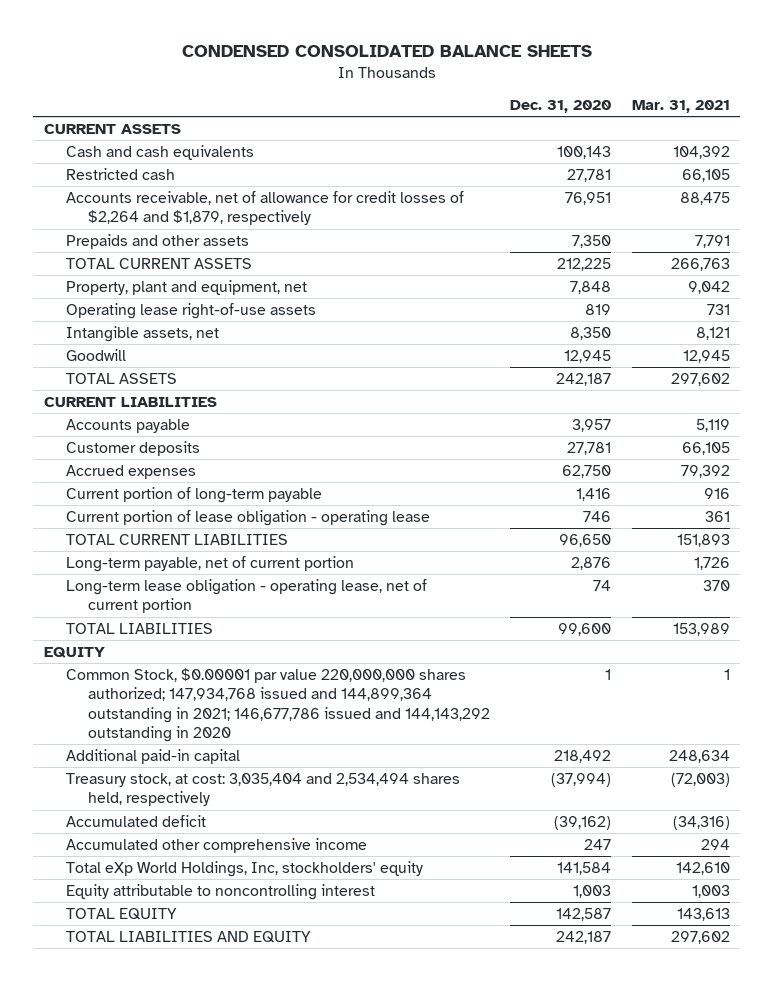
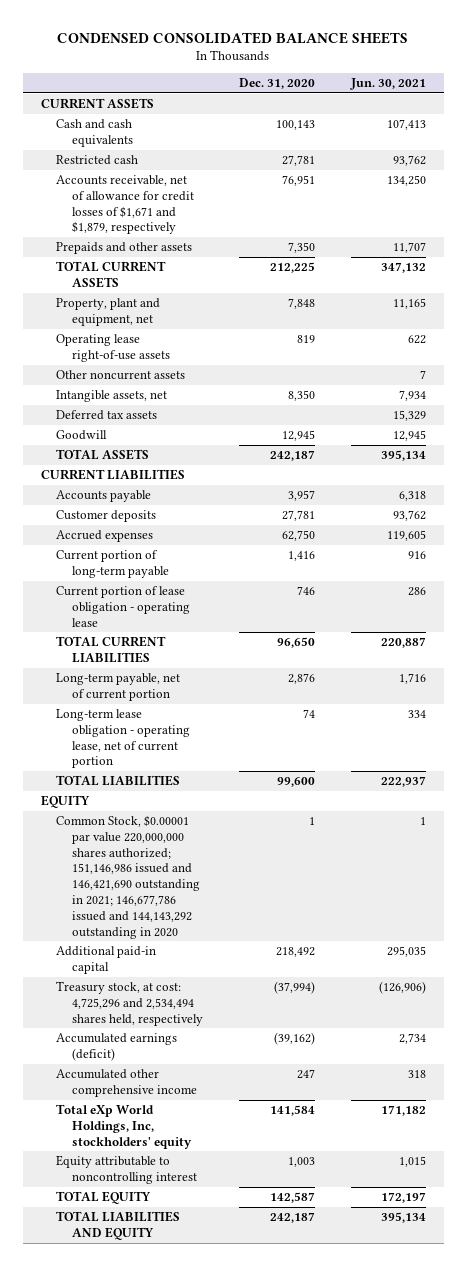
[631,99,730,113] Mar. 31, 2021 -> none
none -> [349,78,426,91] Jun. 30, 2021
[65,190,464,226] Accounts receivable, net of allowance for credit losses of $2,264 and $1,879, respectively -> [56,175,194,235] Accounts receivable, net of allowance for credit losses of $1,671 and $1,879, respectively
none -> [56,370,186,381] Other noncurrent assets
none -> [56,410,158,421] Deferred tax assets
[65,667,490,742] Common Stock, $0.00001 par value 220,000,000 shares authorized; 147,934,768 issued and 144,899,364 outstanding in 2021; 146,677,786 issued and 144,143,292 outstanding in 2020 -> [56,815,200,939] Common Stock, $0.00001 par value 220,000,000 shares authorized; 151,146,986 issued and 146,421,690 outstanding in 2021; 146,677,786 issued and 144,143,292 outstanding in 2020
[65,772,460,807] Treasury stock, at cost: 3,035,404 and 2,534,494 shares held, respectively -> [56,981,203,1026] Treasury stock, at cost: 4,725,296 and 2,534,494 shares held, respectively
[65,814,206,827] Accumulated deficit -> [56,1033,178,1061] Accumulated earnings (deficit)

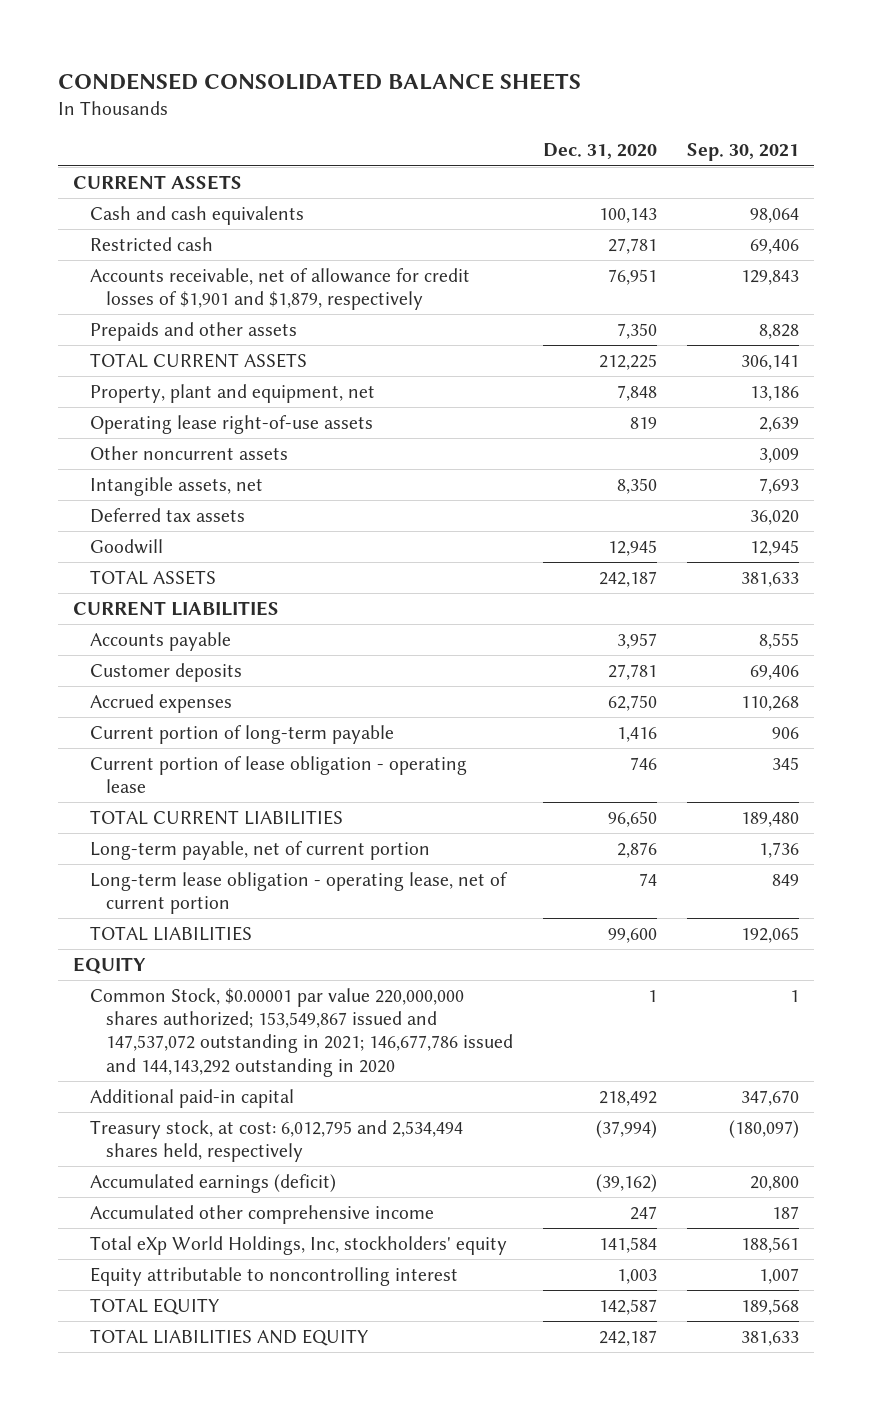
[349,78,426,91] Jun. 30, 2021 -> none
none -> [687,143,800,162] Sep. 30, 2021
[56,175,194,235] Accounts receivable, net of allowance for credit losses of $1,671 and $1,879, respectively -> [89,267,470,311] Accounts receivable, net of allowance for credit losses of $1,901 and $1,879, respectively
[56,815,200,939] Common Stock, $0.00001 par value 220,000,000 shares authorized; 151,146,986 issued and 146,421,690 outstanding in 2021; 146,677,786 issued and 144,143,292 outstanding in 2020 -> [89,987,513,1077] Common Stock, $0.00001 par value 220,000,000 shares authorized; 153,549,867 issued and 147,537,072 outstanding in 2021; 146,677,786 issued and 144,143,292 outstanding in 2020
[56,981,203,1026] Treasury stock, at cost: 4,725,296 and 2,534,494 shares held, respectively -> [89,1119,463,1163] Treasury stock, at cost: 6,012,795 and 2,534,494 shares held, respectively

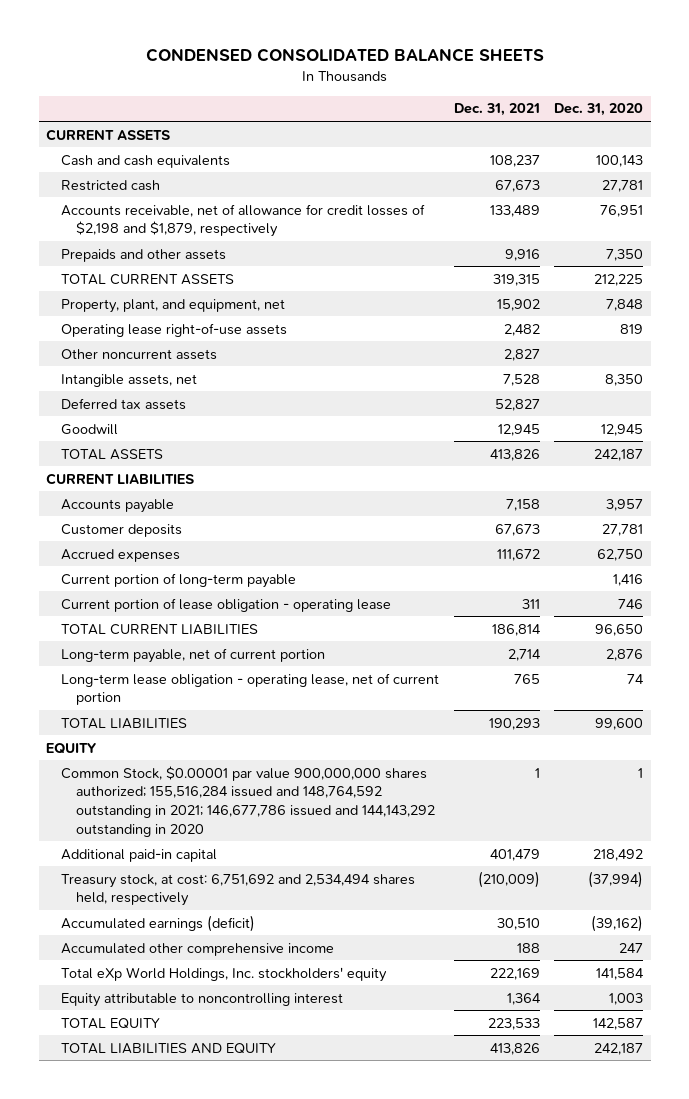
[687,143,800,162] Sep. 30, 2021 -> none
none -> [453,103,540,117] Dec. 31, 2021
[89,267,470,311] Accounts receivable, net of allowance for credit losses of $1,901 and $1,879, respectively -> [60,203,425,238] Accounts receivable, net of allowance for credit losses of $2,198 and $1,879, respectively
[89,383,375,403] Property, plant and equipment, net -> [60,298,285,313] Property, plant, and equipment, net
[89,987,513,1077] Common Stock, $0.00001 par value 220,000,000 shares authorized; 153,549,867 issued and 147,537,072 outstanding in 2021; 146,677,786 issued and 144,143,292 outstanding in 2020 -> [60,765,435,837] Common Stock, $0.00001 par value 900,000,000 shares authorized; 155,516,284 issued and 148,764,592 outstanding in 2021; 146,677,786 issued and 144,143,292 outstanding in 2020
[89,1119,463,1163] Treasury stock, at cost: 6,012,795 and 2,534,494 shares held, respectively -> [60,873,415,907] Treasury stock, at cost: 6,751,692 and 2,534,494 shares held, respectively
[89,1235,507,1255] Total eXp World Holdings, Inc, stockholders' equity -> [60,966,387,982] Total eXp World Holdings, Inc. stockholders' equity

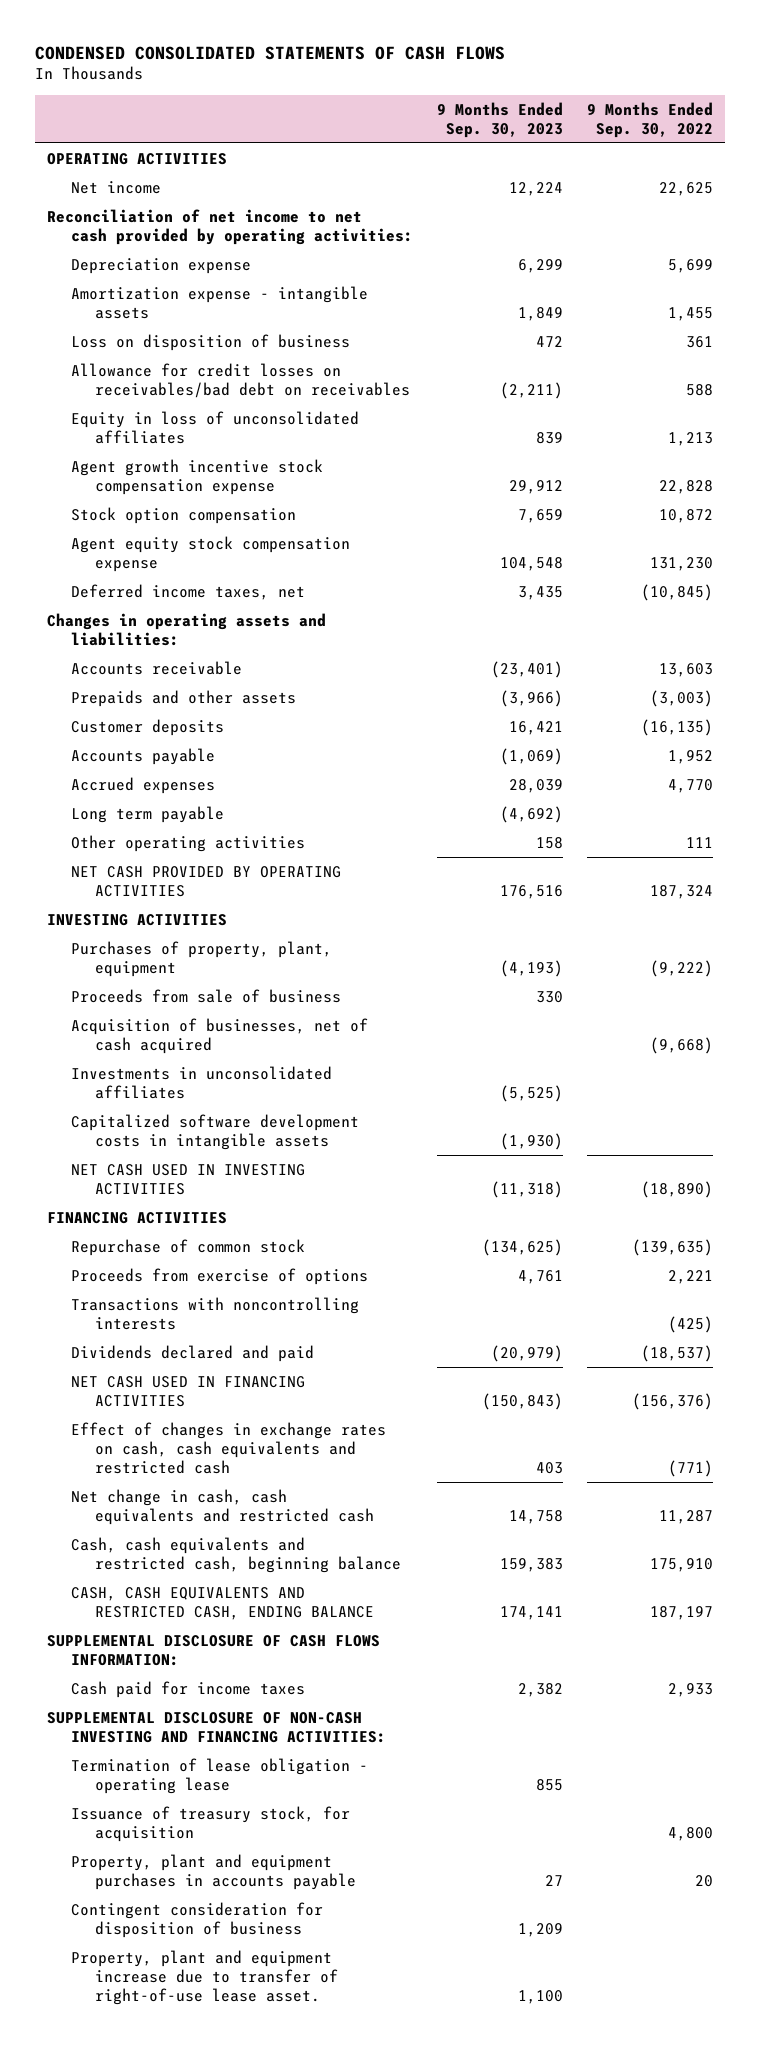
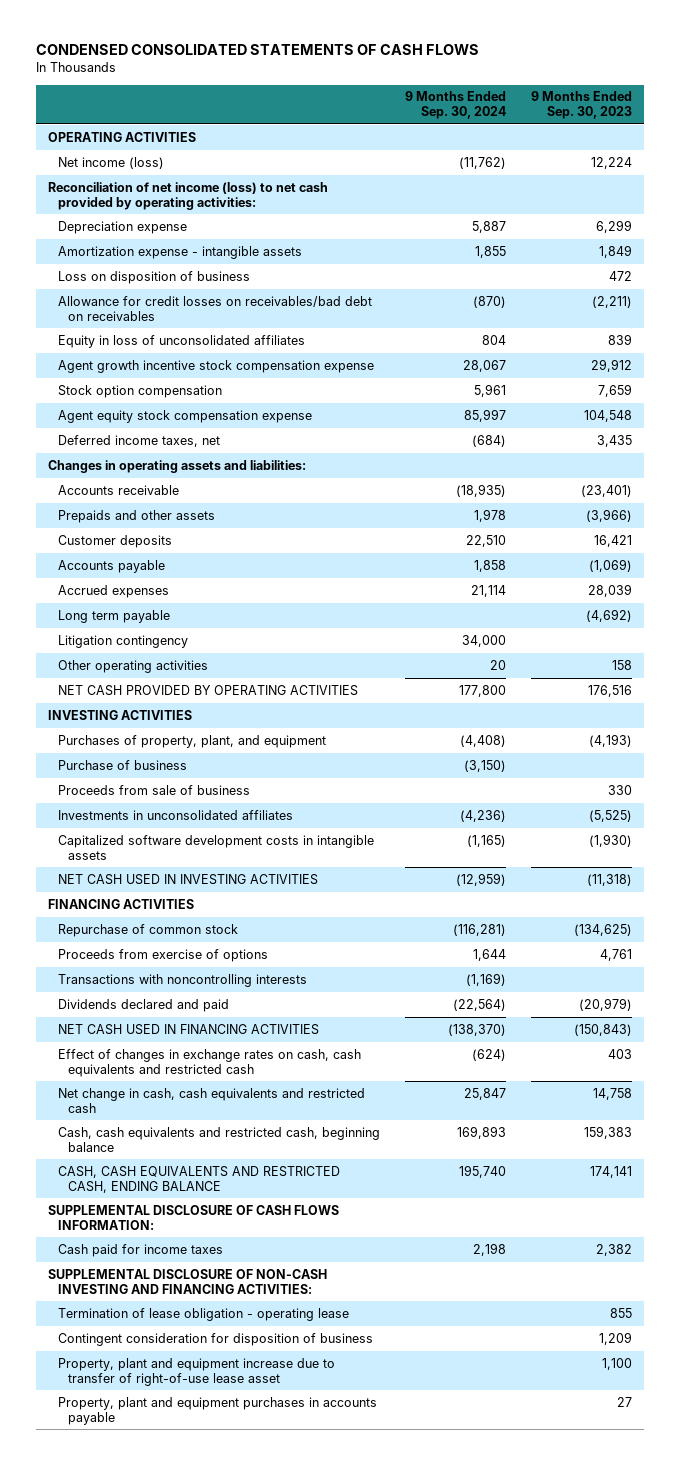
[587,101,714,138] 9 Months Ended Sep. 30, 2022 -> none
none -> [405,91,507,120] 9 Months Ended Sep. 30, 2024
[71,180,162,194] Net income -> [58,156,165,169] Net income (loss)
[46,208,414,245] Reconciliation of net income to net cash provided by operating activities: -> [48,181,329,210] Reconciliation of net income (loss) to net cash provided by operating activities:
none -> [58,634,189,648] Litigation contingency
[71,940,333,977] Purchases of property, plant, equipment -> [58,734,327,748] Purchases of property, plant, and equipment
none -> [58,759,188,770] Purchase of business
[71,1017,369,1054] Acquisition of businesses, net of cash acquired -> none
[71,1805,351,1842] Issuance of treasury stock, for acquisition -> none
[71,1949,339,2005] Property, plant and equipment increase due to transfer of right-of-use lease asset. -> [58,1357,336,1386] Property, plant and equipment increase due to transfer of right-of-use lease asset
[71,1853,357,1890] Property, plant and equipment purchases in accounts payable -> [58,1396,378,1425] Property, plant and equipment purchases in accounts payable

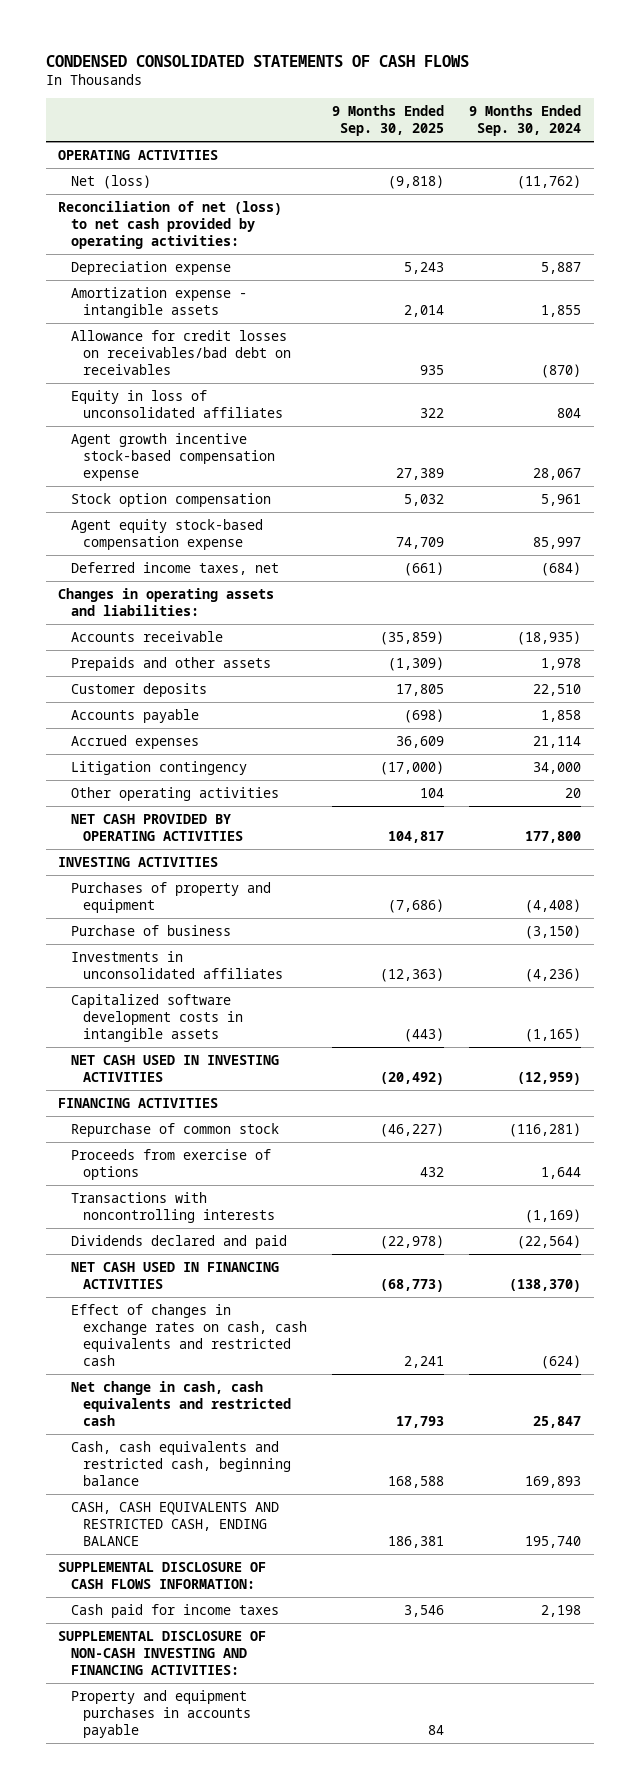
[530,91,632,120] 9 Months Ended Sep. 30, 2023 -> none
none -> [332,104,445,137] 9 Months Ended Sep. 30, 2025
[58,156,165,169] Net income (loss) -> [70,174,151,189] Net (loss)
[48,181,329,210] Reconciliation of net income (loss) to net cash provided by operating activities: -> [58,200,283,250] Reconciliation of net (loss) to net cash provided by operating activities:
[58,270,251,284] Loss on disposition of business -> none
[58,359,375,373] Agent growth incentive stock compensation expense -> [70,432,276,482] Agent growth incentive stock-based compensation expense
[58,409,313,423] Agent equity stock compensation expense -> [70,518,263,550] Agent equity stock-based compensation expense
[58,609,171,623] Long term payable -> none
[58,734,327,748] Purchases of property, plant, and equipment -> [70,881,271,913] Purchases of property and equipment
[58,784,251,795] Proceeds from sale of business -> none
[58,1307,350,1321] Termination of lease obligation - operating lease -> none
[58,1332,374,1346] Contingent consideration for disposition of business -> none
[58,1357,336,1386] Property, plant and equipment increase due to transfer of right-of-use lease asset -> none
[58,1396,378,1425] Property, plant and equipment purchases in accounts payable -> [70,1689,252,1739] Property and equipment purchases in accounts payable

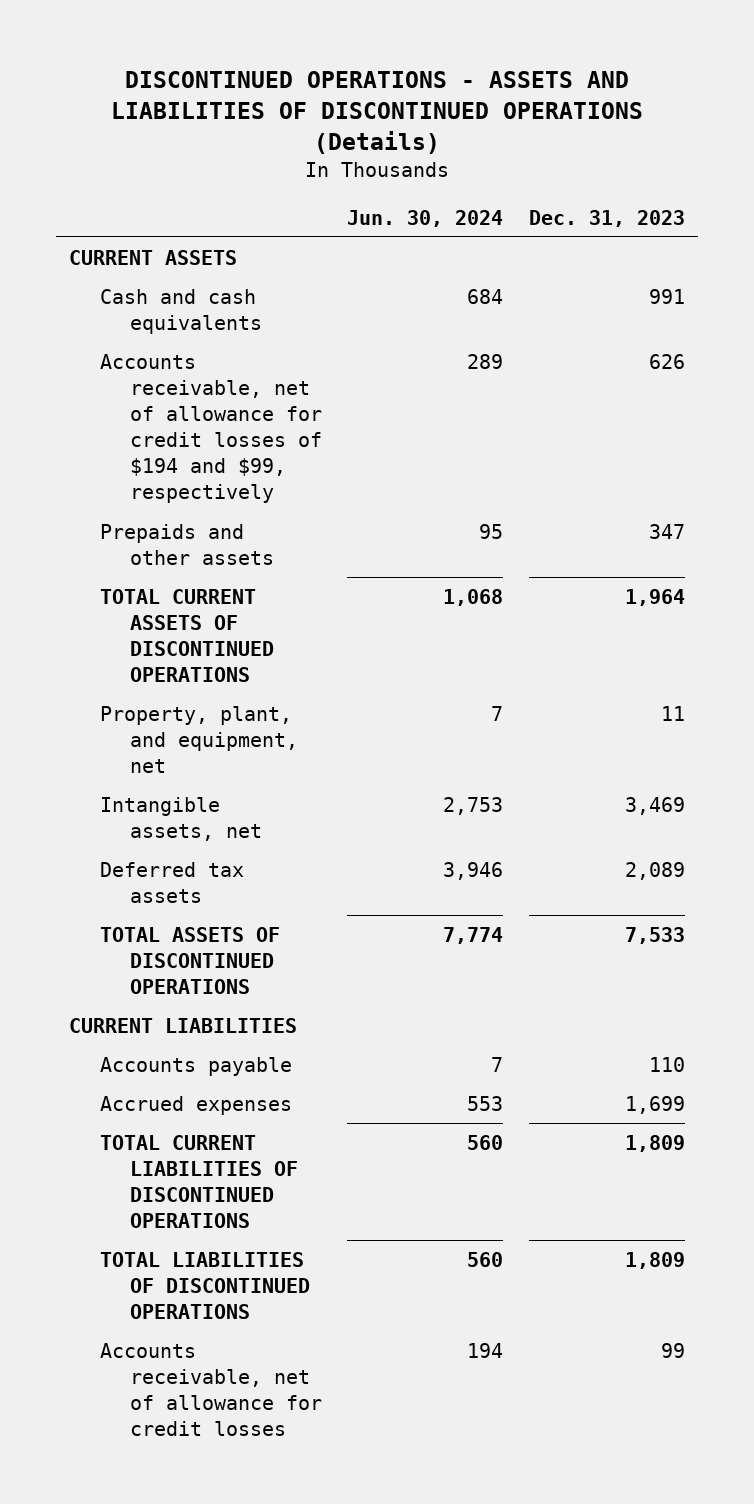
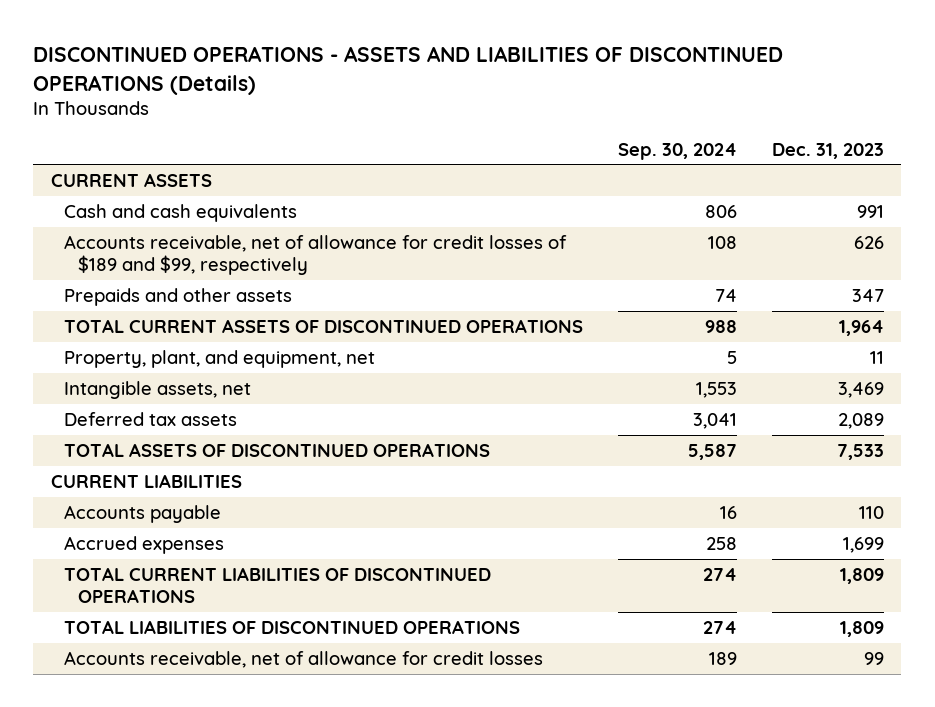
[347,209,504,227] Jun. 30, 2024 -> none
none -> [618,142,738,160] Sep. 30, 2024
[99,353,322,504] Accounts receivable, net of allowance for credit losses of $194 and $99, respectively -> [64,234,568,276] Accounts receivable, net of allowance for credit losses of $189 and $99, respectively

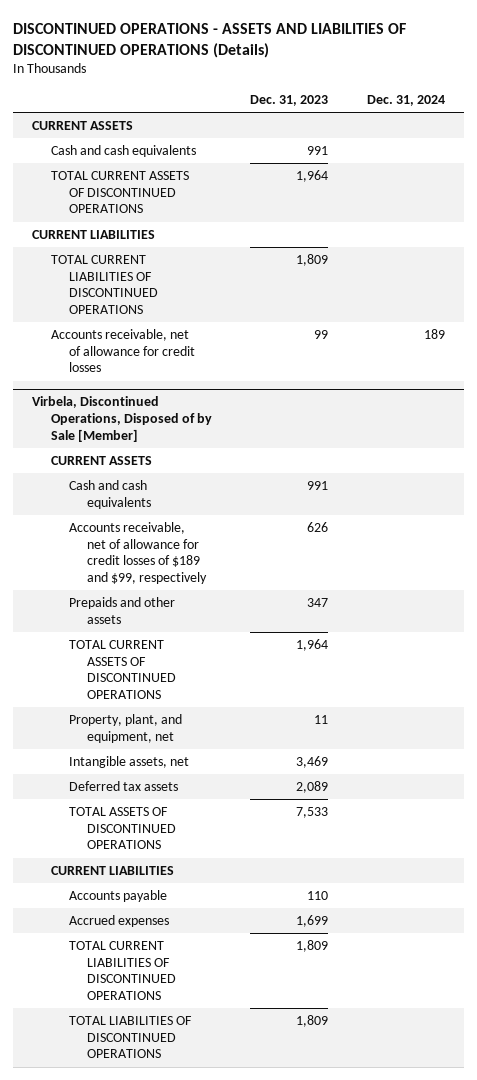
[618,142,738,160] Sep. 30, 2024 -> none
none -> [366,94,445,106] Dec. 31, 2024
none -> [50,171,189,214] TOTAL CURRENT ASSETS OF DISCONTINUED OPERATIONS
none -> [32,230,156,240] CURRENT LIABILITIES
none -> [50,255,159,314] TOTAL CURRENT LIABILITIES OF DISCONTINUED OPERATIONS
[64,650,544,668] Accounts receivable, net of allowance for credit losses -> [50,329,196,373] Accounts receivable, net of allowance for credit losses
none -> [32,396,212,442] Virbela, Discontinued Operations, Disposed of by Sale [Member]
none -> [50,456,152,466] CURRENT ASSETS
none -> [69,480,152,509] Cash and cash equivalents

